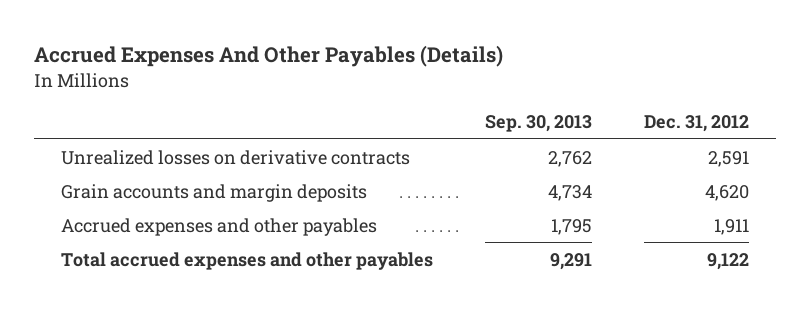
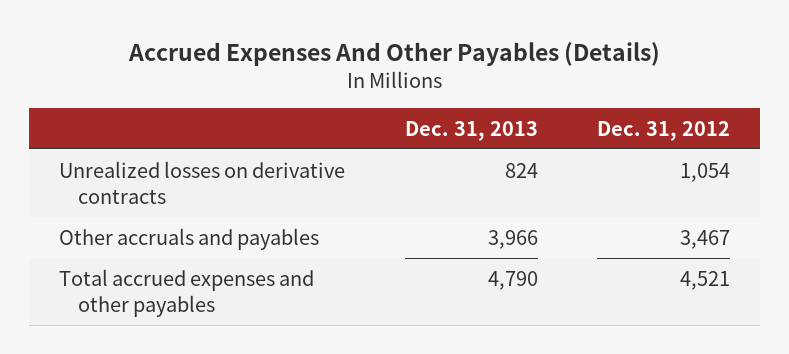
[484,115,592,133] Sep. 30, 2013 -> none
none -> [404,120,538,141] Dec. 31, 2013
[60,183,367,202] Grain accounts and margin deposits -> none
[708,150,750,167] 2,591 -> [680,162,731,182] 1,054
[60,217,377,236] Accrued expenses and other payables -> [58,227,319,250] Other accruals and payables
[714,218,750,235] 1,911 -> [680,229,731,249] 3,467
[707,252,750,270] 9,122 -> [680,270,731,290] 4,521

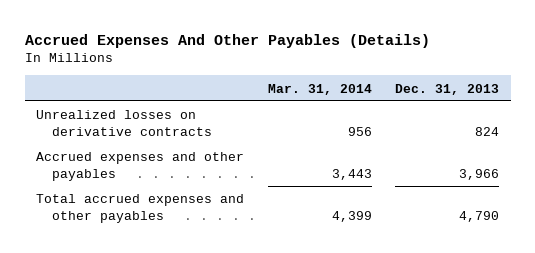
[597,120,731,141] Dec. 31, 2012 -> none
none -> [267,83,372,95] Mar. 31, 2014
[58,227,319,250] Other accruals and payables -> [36,152,245,181] Accrued expenses and other payables

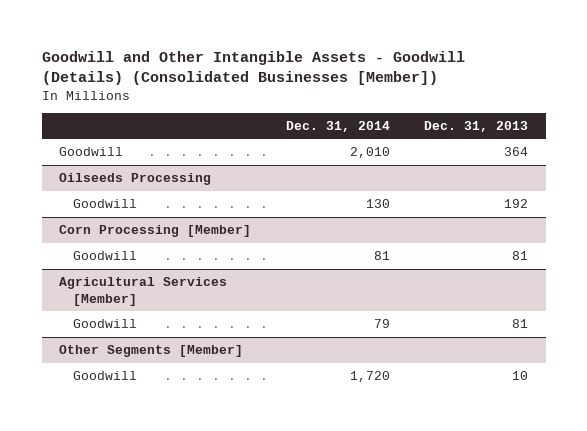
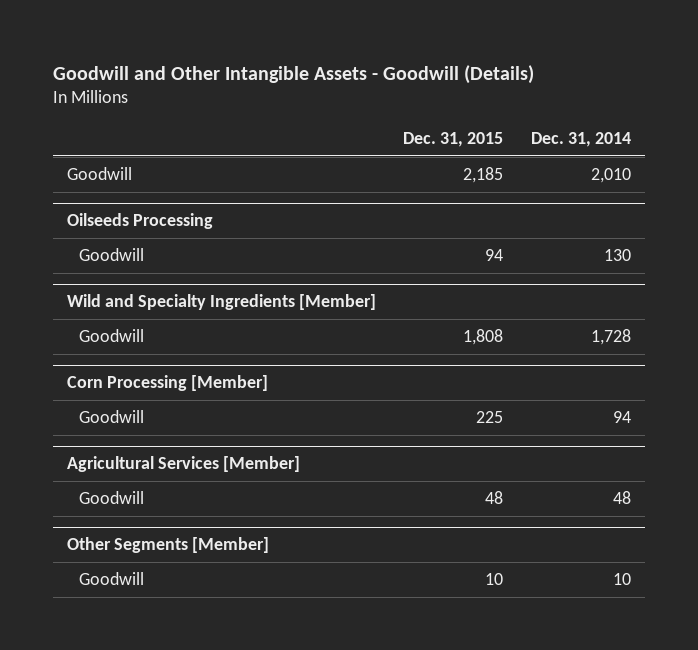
[41,50,465,86] Goodwill and Other Intangible Assets - Goodwill (Details) (Consolidated Businesses [Member]) -> [52,64,534,84] Goodwill and Other Intangible Assets - Goodwill (Details)
[424,120,529,132] Dec. 31, 2013 -> none
none -> [403,131,504,147] Dec. 31, 2015
none -> [66,294,376,311] Wild and Specialty Ingredients [Member]
none -> [78,329,144,343] Goodwill
[373,251,390,261] 81 -> [613,411,632,424] 94
[373,319,390,329] 79 -> [613,491,632,505] 48
[349,371,390,383] 1,720 -> [613,573,632,586] 10

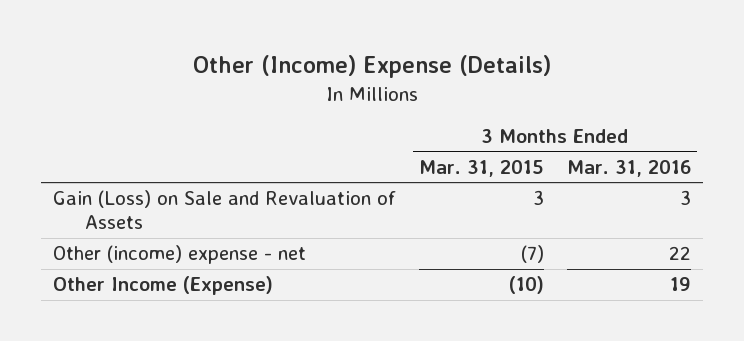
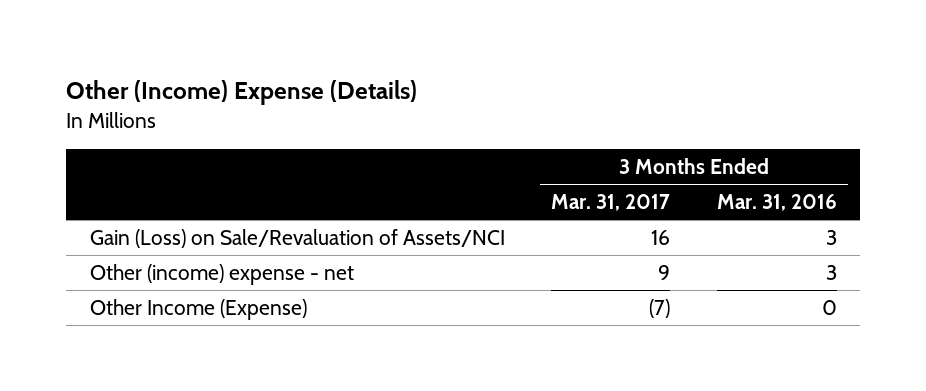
[419,159,545,177] Mar. 31, 2015 -> none
none -> [551,194,671,212] Mar. 31, 2017
[52,190,396,230] Gain (Loss) on Sale and Revaluation of Assets -> [89,229,505,249] Gain (Loss) on Sale/Revaluation of Assets/NCI
[669,246,692,261] 22 -> [825,265,837,281] 3
[670,277,692,292] 19 -> [821,300,837,316] 0

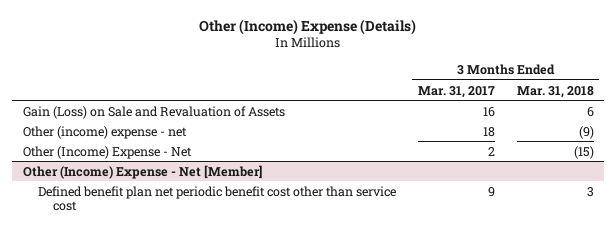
[716,194,837,212] Mar. 31, 2016 -> none
none -> [516,85,594,98] Mar. 31, 2018
[89,229,505,249] Gain (Loss) on Sale/Revaluation of Assets/NCI -> [22,105,285,119] Gain (Loss) on Sale and Revaluation of Assets
[658,265,671,281] 9 -> [482,126,495,137] 18
[89,299,307,321] Other Income (Expense) -> [22,145,192,159] Other (Income) Expense - Net
[649,299,671,319] (7) -> [487,146,495,156] 2
none -> [22,164,262,179] Other (Income) Expense - Net [Member]
none -> [37,185,396,212] Defined benefit plan net periodic benefit cost other than service cost

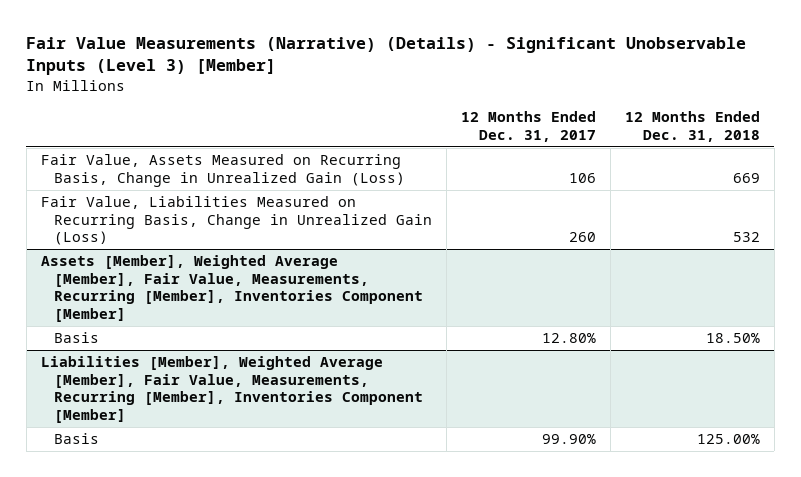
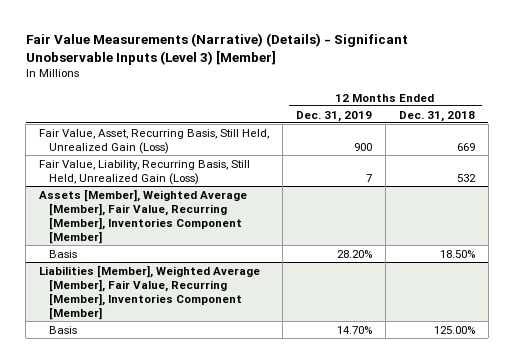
[461,111,597,142] 12 Months Ended Dec. 31, 2017 -> none
none -> [295,110,372,122] Dec. 31, 2019
[40,154,406,187] Fair Value, Assets Measured on Recurring Basis, Change in Unrealized Gain (Loss) -> [39,128,270,154] Fair Value, Asset, Recurring Basis, Still Held, Unrealized Gain (Loss)
[40,196,433,246] Fair Value, Liabilities Measured on Recurring Basis, Change in Unrealized Gain (Loss) -> [39,159,251,185] Fair Value, Liability, Recurring Basis, Still Held, Unrealized Gain (Loss)
[40,255,424,322] Assets [Member], Weighted Average [Member], Fair Value, Measurements, Recurring [Member], Inventories Component [Member] -> [39,188,248,245] Assets [Member], Weighted Average [Member], Fair Value, Recurring [Member], Inventories Component [Member]
[40,356,424,423] Liabilities [Member], Weighted Average [Member], Fair Value, Measurements, Recurring [Member], Inventories Component [Member] -> [39,264,261,321] Liabilities [Member], Weighted Average [Member], Fair Value, Recurring [Member], Inventories Component [Member]

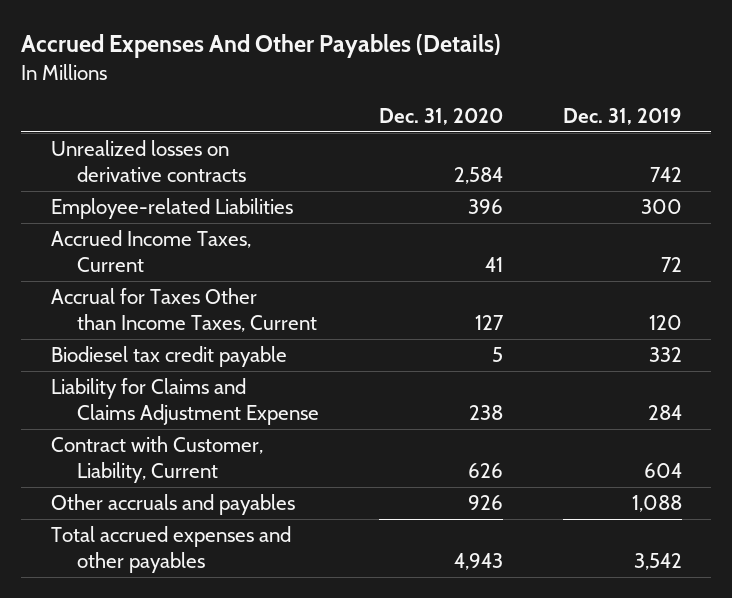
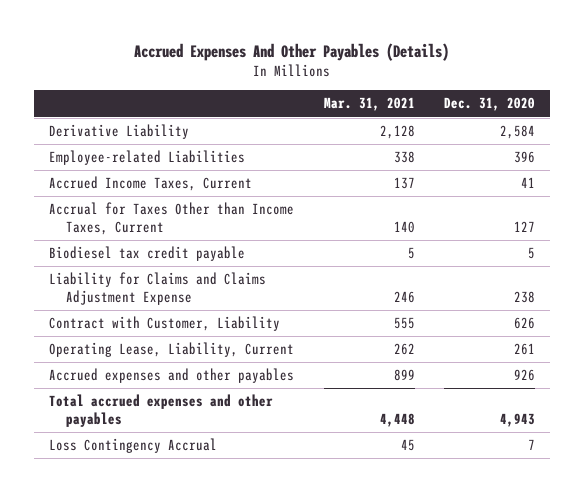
[562,108,682,126] Dec. 31, 2019 -> none
none -> [323,97,415,112] Mar. 31, 2021
[50,139,247,183] Unrealized losses on derivative contracts -> [49,124,190,140] Derivative Liability
[50,435,263,484] Contract with Customer, Liability, Current -> [49,316,281,332] Contract with Customer, Liability
none -> [49,342,295,358] Operating Lease, Liability, Current
[50,493,295,515] Other accruals and payables -> [49,368,295,384] Accrued expenses and other payables
none -> [49,438,218,454] Loss Contingency Accrual

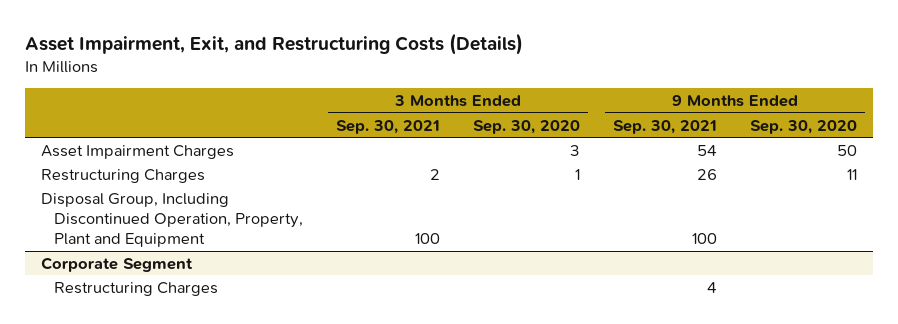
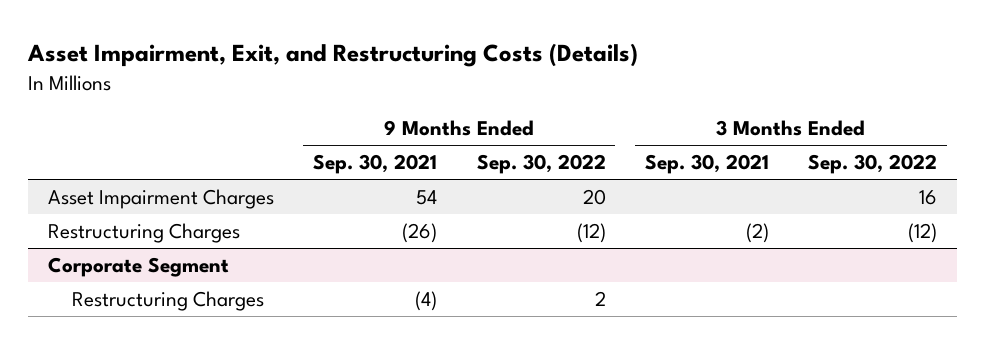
[473,119,581,134] Sep. 30, 2020 -> none
[749,119,857,134] Sep. 30, 2020 -> none
none -> [476,154,606,175] Sep. 30, 2022
none -> [808,154,938,175] Sep. 30, 2022
[41,192,304,248] Disposal Group, Including Discontinued Operation, Property, Plant and Equipment -> none
[430,168,441,180] 2 -> [745,223,769,244] (2)
[696,168,717,180] 26 -> [402,223,438,244] (26)
[706,281,717,293] 4 -> [415,291,438,312] (4)

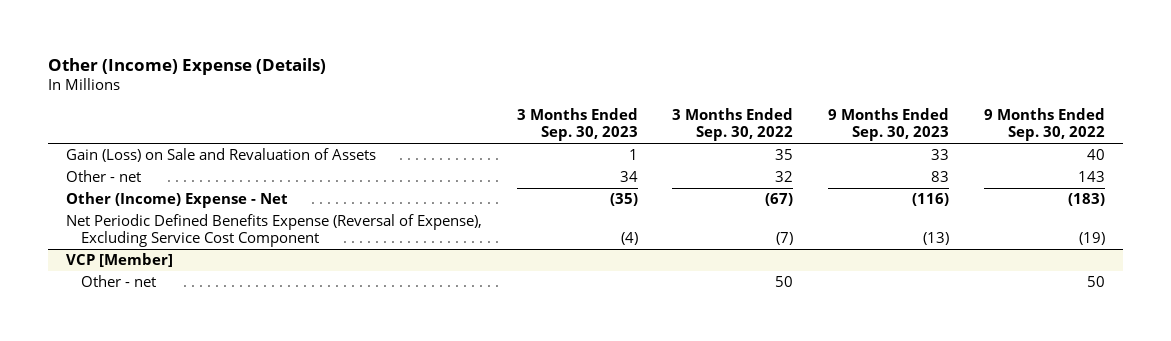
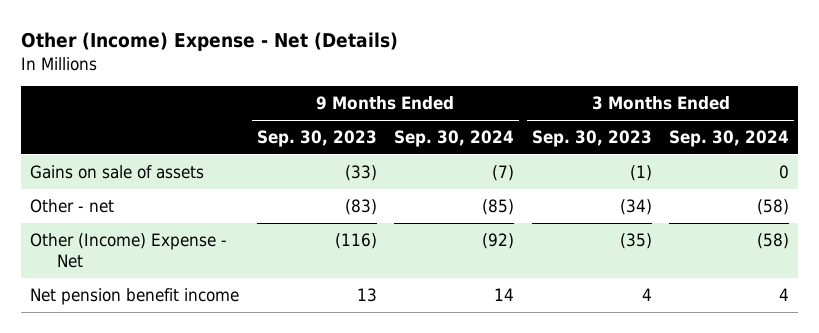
[48,57,327,75] Other (Income) Expense (Details) -> [21,32,399,52] Other (Income) Expense - Net (Details)
[672,108,794,142] 3 Months Ended Sep. 30, 2022 -> none
[984,108,1106,142] 9 Months Ended Sep. 30, 2022 -> none
none -> [394,130,515,148] Sep. 30, 2024
none -> [669,130,790,148] Sep. 30, 2024
[65,148,376,163] Gain (Loss) on Sale and Revaluation of Assets -> [29,164,204,179] Gains on sale of assets
[628,149,638,161] 1 -> [629,164,652,181] (1)
[931,149,950,161] 33 -> [344,164,377,181] (33)
[619,171,638,183] 34 -> [619,198,652,215] (34)
[931,171,950,183] 83 -> [344,198,377,215] (83)
[65,214,482,248] Net Periodic Defined Benefits Expense (Reversal of Expense), Excluding Service Cost Component -> none
[65,253,173,268] VCP [Member] -> none
[81,275,157,288] Other - net -> none
none -> [29,287,239,305] Net pension benefit income

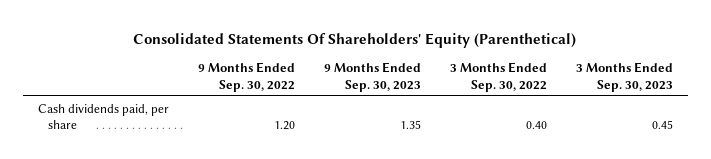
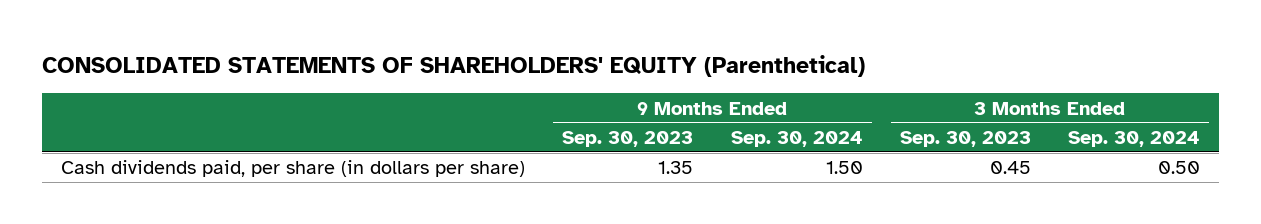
[133,32,577,48] Consolidated Statements Of Shareholders' Equity (Parenthetical) -> [42,55,866,78] CONSOLIDATED STATEMENTS OF SHAREHOLDERS' EQUITY (Parenthetical)
[197,62,295,92] 9 Months Ended Sep. 30, 2022 -> none
[450,62,548,92] 3 Months Ended Sep. 30, 2022 -> none
none -> [730,130,863,147] Sep. 30, 2024
none -> [1068,130,1201,147] Sep. 30, 2024
[37,103,169,129] Cash dividends paid, per share -> [61,160,526,178] Cash dividends paid, per share (in dollars per share)

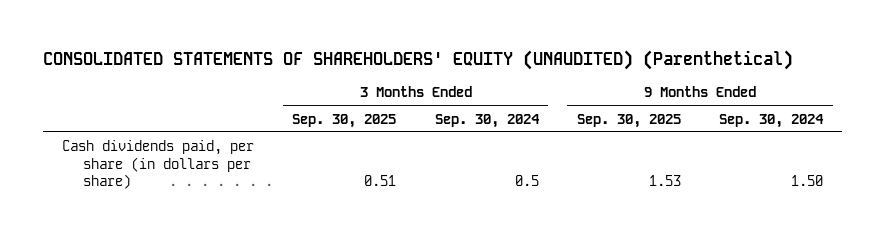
[42,55,866,78] CONSOLIDATED STATEMENTS OF SHAREHOLDERS' EQUITY (Parenthetical) -> [43,50,794,71] CONSOLIDATED STATEMENTS OF SHAREHOLDERS' EQUITY (UNAUDITED) (Parenthetical)
[562,130,694,147] Sep. 30, 2023 -> none
[899,130,1031,147] Sep. 30, 2023 -> none
none -> [292,113,397,128] Sep. 30, 2025
none -> [576,113,681,128] Sep. 30, 2025
[1158,161,1201,175] 0.50 -> [514,175,539,187] 0.5

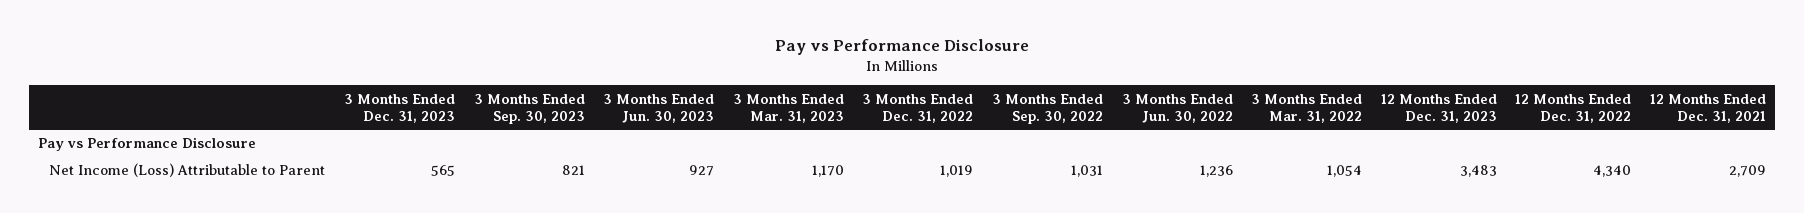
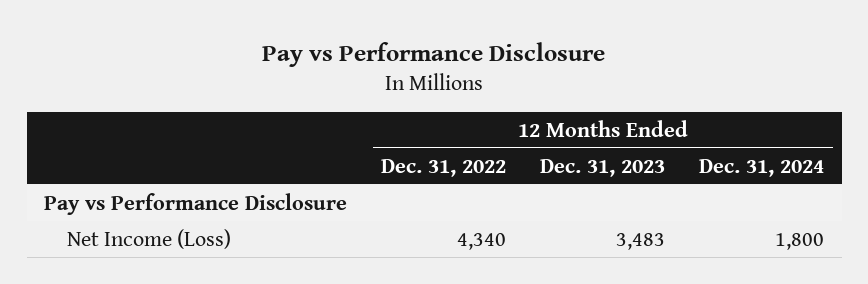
[344,93,456,123] 3 Months Ended Dec. 31, 2023 -> none
[473,93,585,124] 3 Months Ended Sep. 30, 2023 -> none
[603,93,715,123] 3 Months Ended Jun. 30, 2023 -> none
[732,93,844,123] 3 Months Ended Mar. 31, 2023 -> none
[862,93,974,123] 3 Months Ended Dec. 31, 2022 -> none
[991,93,1103,124] 3 Months Ended Sep. 30, 2022 -> none
[1121,93,1233,123] 3 Months Ended Jun. 30, 2022 -> none
[1251,93,1363,123] 3 Months Ended Mar. 31, 2022 -> none
[1649,93,1766,123] 12 Months Ended Dec. 31, 2021 -> none
none -> [699,158,825,177] Dec. 31, 2024
[49,163,326,178] Net Income (Loss) Attributable to Parent -> [66,228,231,249] Net Income (Loss)

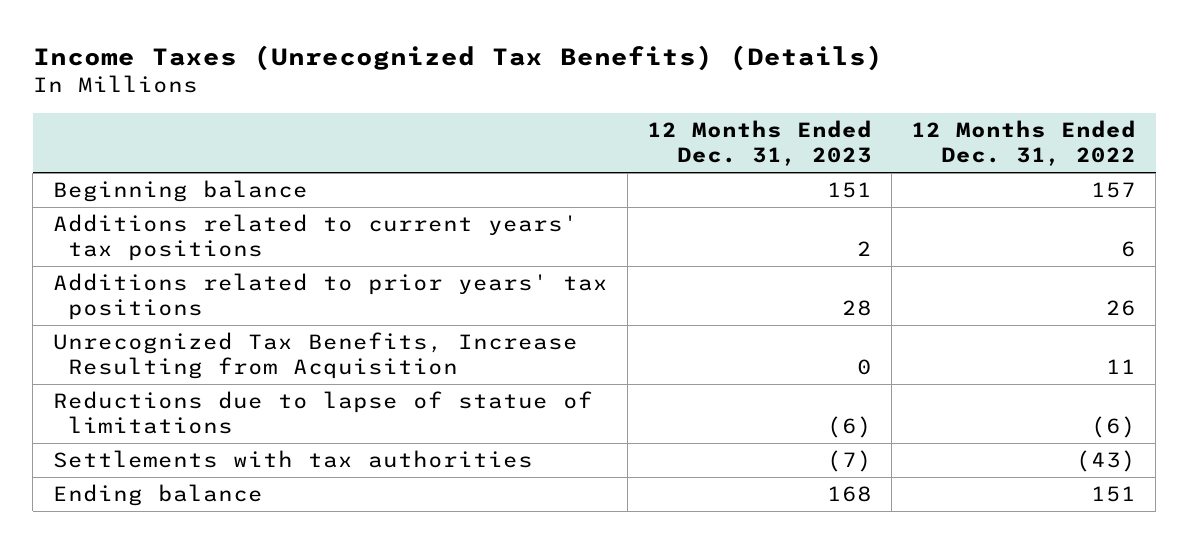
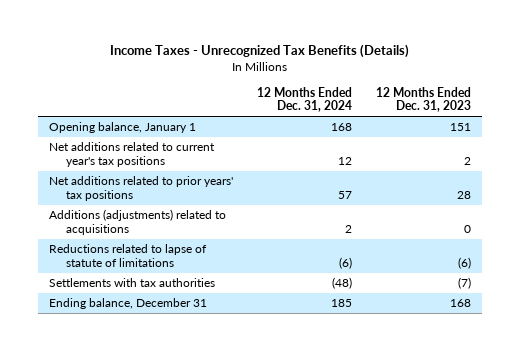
[32,44,883,71] Income Taxes (Unrecognized Tax Benefits) (Details) -> [109,44,409,59] Income Taxes - Unrecognized Tax Benefits (Details)
[910,120,1136,167] 12 Months Ended Dec. 31, 2022 -> none
none -> [256,86,352,113] 12 Months Ended Dec. 31, 2024
[52,180,308,203] Beginning balance -> [49,122,197,134] Opening balance, January 1
[52,214,578,262] Additions related to current years' tax positions -> [49,142,216,168] Net additions related to current year's tax positions
[52,273,608,321] Additions related to prior years' tax positions -> [49,176,234,202] Net additions related to prior years' tax positions
[52,332,578,380] Unrecognized Tax Benefits, Increase Resulting from Acquisition -> [49,209,227,236] Additions (adjustments) related to acquisitions
[52,391,593,435] Reductions due to lapse of statue of limitations -> [49,244,208,268] Reductions related to lapse of statute of limitations
[52,484,263,507] Ending balance -> [49,298,208,310] Ending balance, December 31

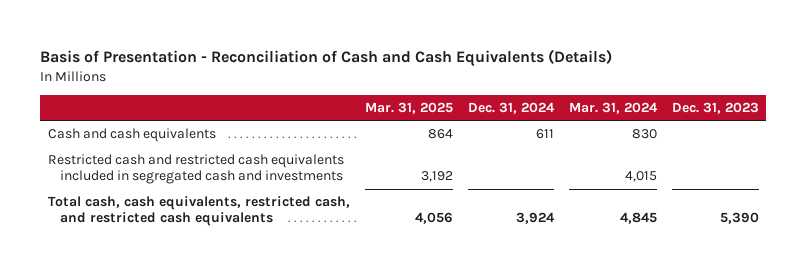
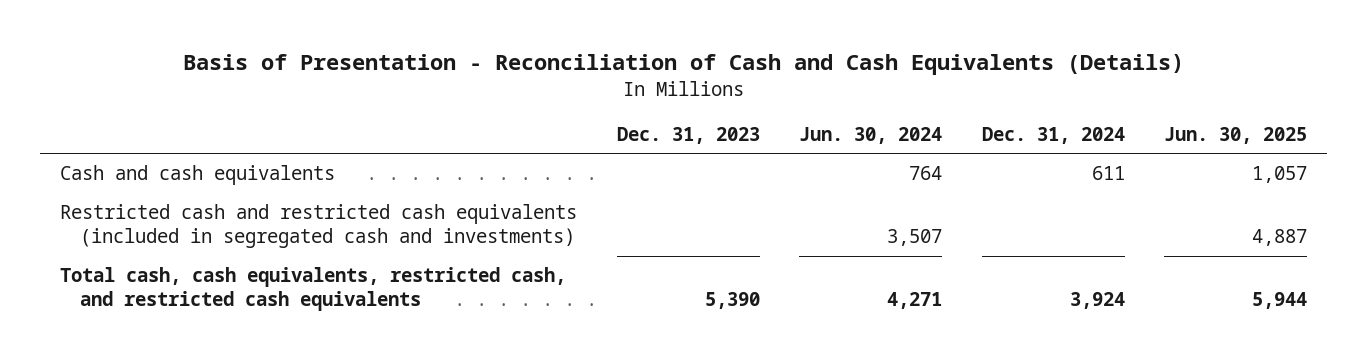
[364,102,453,115] Mar. 31, 2025 -> none
[568,102,658,115] Mar. 31, 2024 -> none
none -> [799,126,943,144] Jun. 30, 2024
none -> [1164,126,1308,144] Jun. 30, 2025
[47,154,344,185] Restricted cash and restricted cash equivalents included in segregated cash and investments -> [59,204,577,249] Restricted cash and restricted cash equivalents (included in segregated cash and investments)

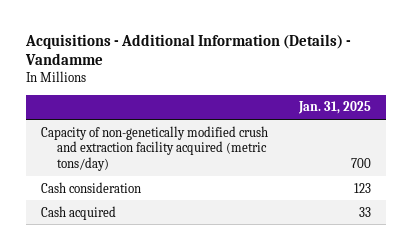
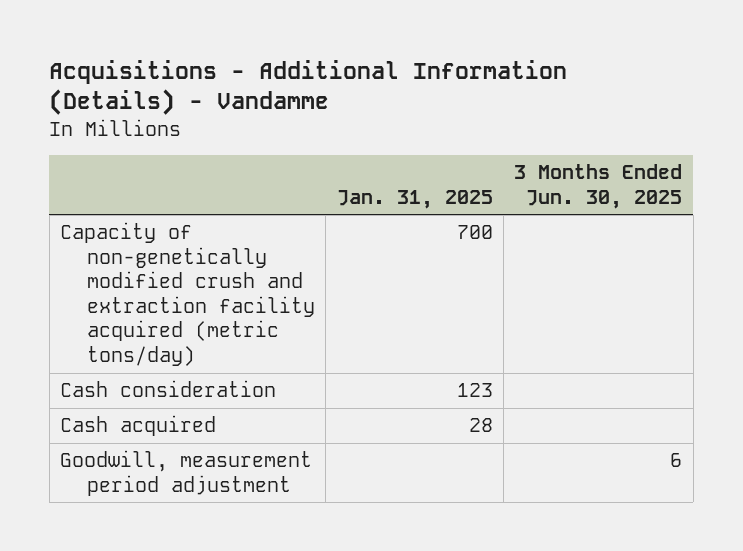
none -> [514,164,683,209] 3 Months Ended Jun. 30, 2025
[358,206,371,217] 33 -> [468,418,493,433] 28
none -> [60,450,313,496] Goodwill, measurement period adjustment

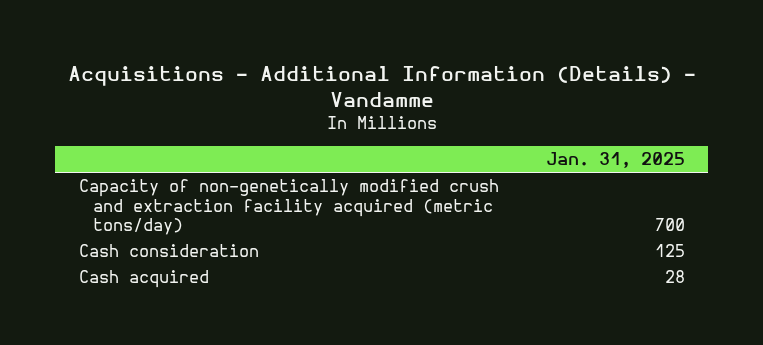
[514,164,683,209] 3 Months Ended Jun. 30, 2025 -> none
[456,383,493,398] 123 -> [654,244,685,258] 125
[60,450,313,496] Goodwill, measurement period adjustment -> none

